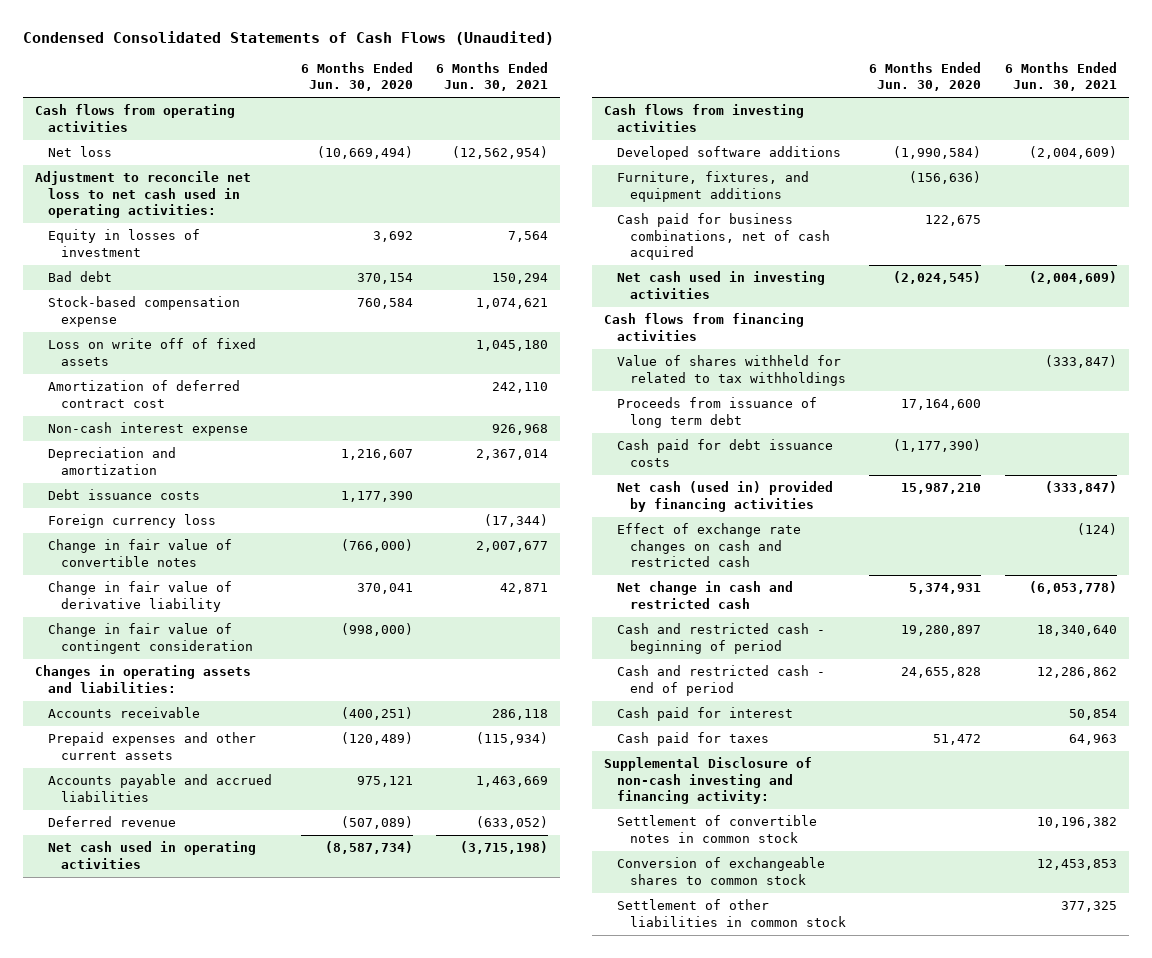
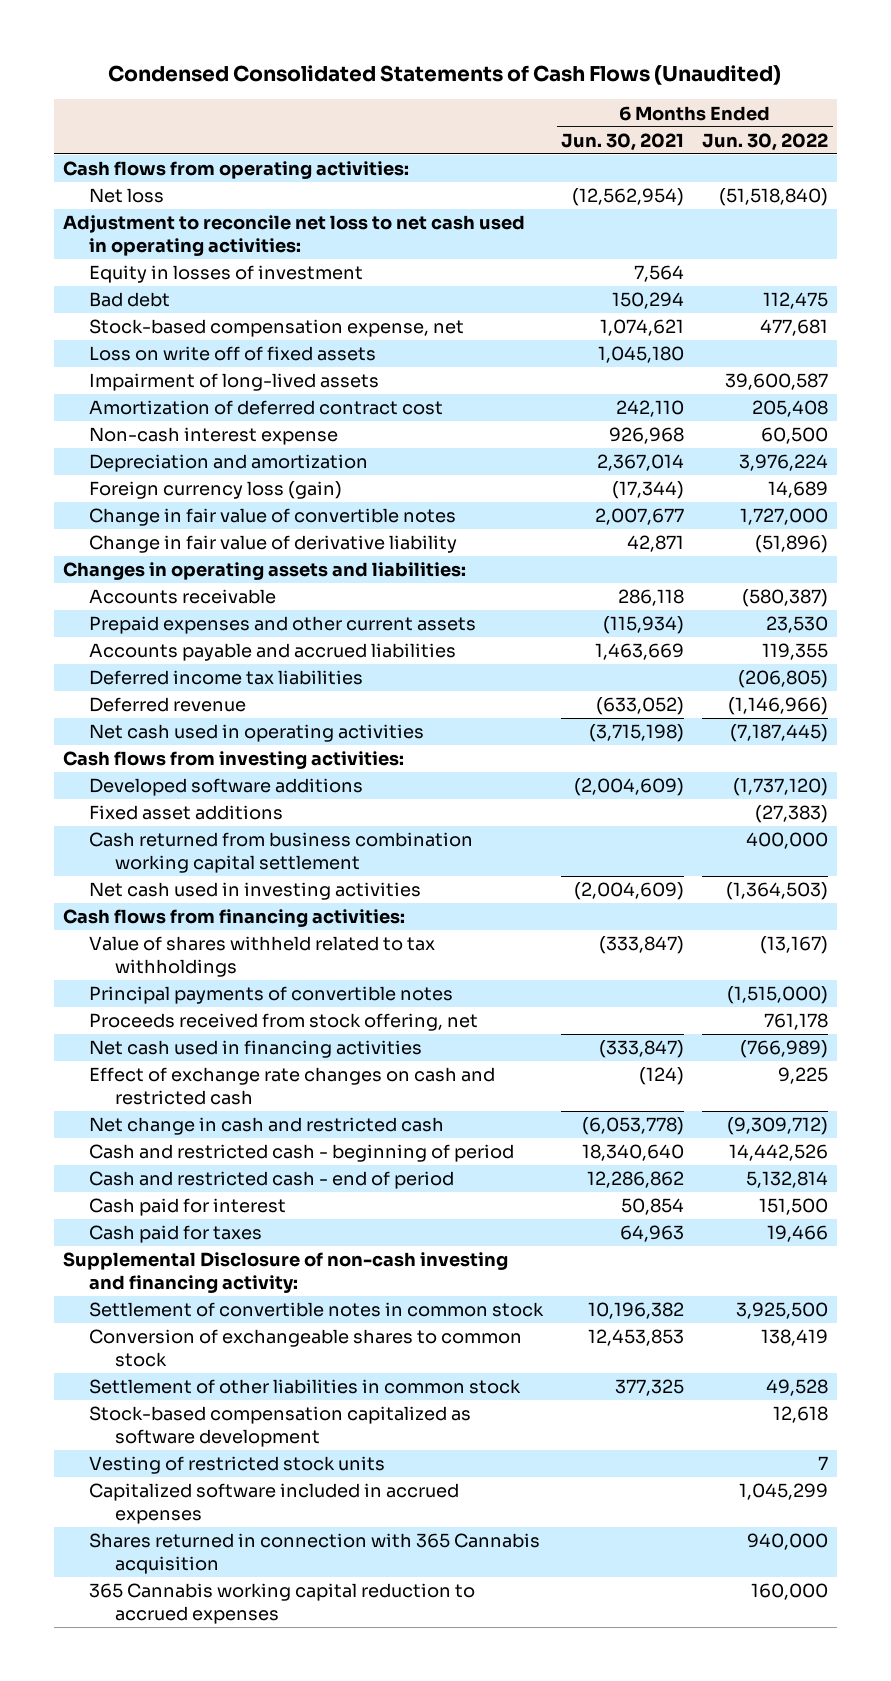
[300,62,413,92] 6 Months Ended Jun. 30, 2020 -> none
none -> [702,132,829,151] Jun. 30, 2022
[35,104,236,132] Cash flows from operating activities -> [62,161,409,180] Cash flows from operating activities:
[48,296,241,327] Stock-based compensation expense -> [88,319,464,338] Stock-based compensation expense, net
none -> [88,373,379,392] Impairment of long-lived assets
[48,489,201,501] Debt issuance costs -> none
[48,514,217,529] Foreign currency loss -> [88,481,342,500] Foreign currency loss (gain)
[48,623,254,654] Change in fair value of contingent consideration -> none
none -> [88,670,363,686] Deferred income tax liabilities
[603,104,804,132] Cash flows from investing activities -> [62,751,404,770] Cash flows from investing activities:
[616,171,809,202] Furniture, fixtures, and equipment additions -> none
none -> [88,805,283,821] Fixed asset additions
[616,213,830,261] Cash paid for business combinations, net of cash acquired -> [88,832,473,874] Cash returned from business combination working capital settlement
[616,397,817,428] Proceeds from issuance of long term debt -> none
[616,439,833,467] Cash paid for debt issuance costs -> none
[603,313,804,341] Cash flows from financing activities -> [62,909,405,928] Cash flows from financing activities:
[616,355,846,386] Value of shares withheld for related to tax withholdings -> [88,936,435,978] Value of shares withheld related to tax withholdings
none -> [88,986,453,1005] Principal payments of convertible notes
none -> [88,1013,478,1032] Proceeds received from stock offering, net
[616,481,833,512] Net cash (used in) provided by financing activities -> [88,1040,422,1059] Net cash used in financing activities
none -> [88,1406,471,1448] Stock-based compensation capitalized as software development
none -> [88,1456,385,1475] Vesting of restricted stock units
none -> [88,1483,459,1525] Capitalized software included in accrued expenses
none -> [88,1533,540,1575] Shares returned in connection with 365 Cannabis acquisition
none -> [88,1583,475,1625] 365 Cannabis working capital reduction to accrued expenses

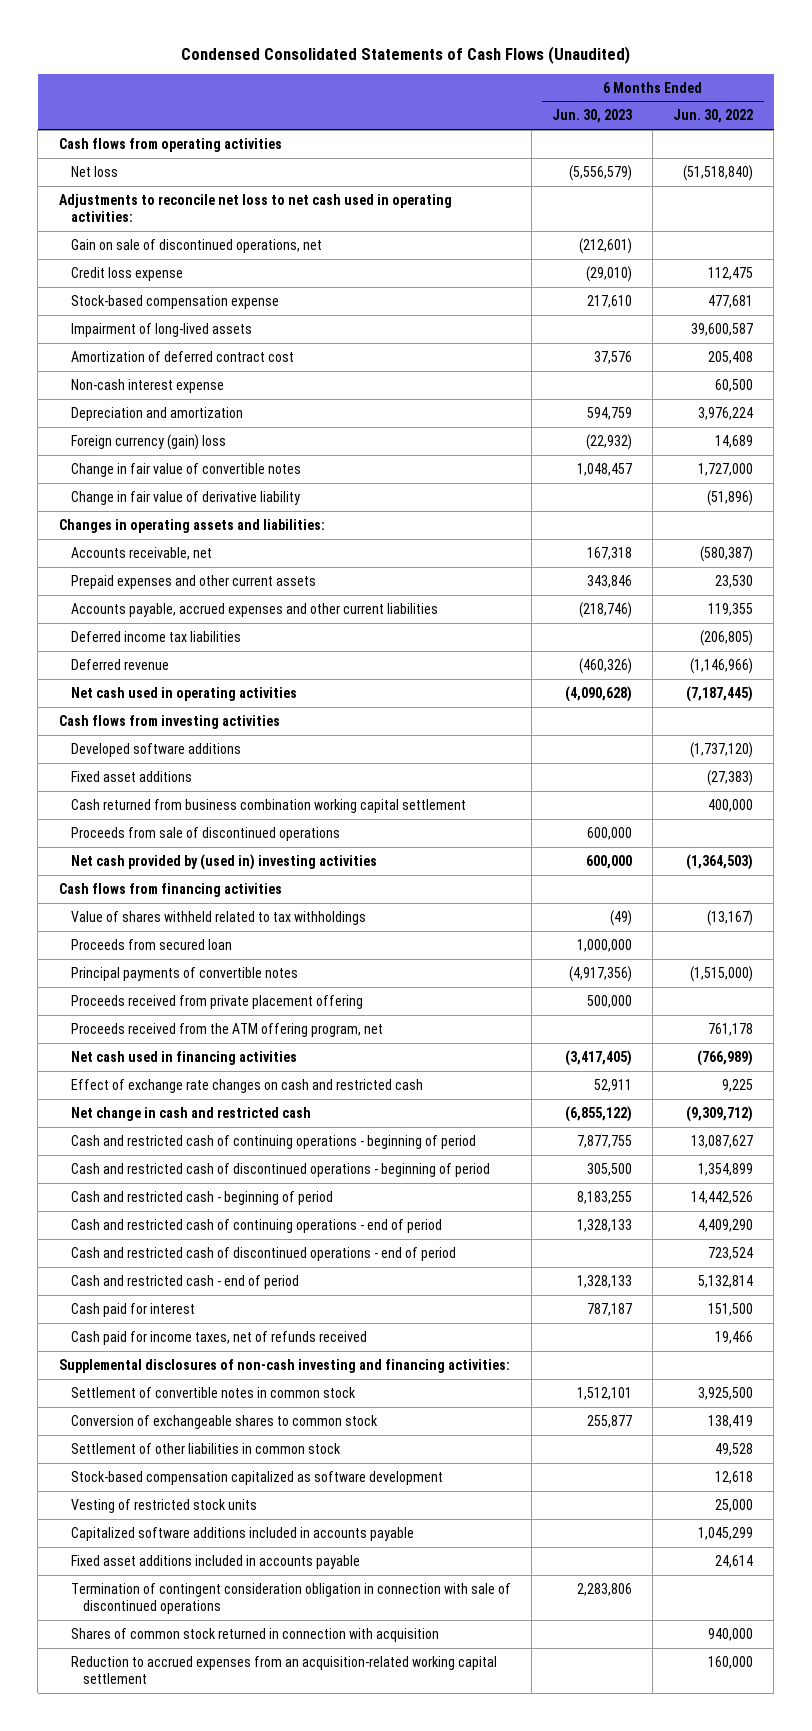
[561,132,685,151] Jun. 30, 2021 -> none
none -> [552,109,633,124] Jun. 30, 2023
[62,161,409,180] Cash flows from operating activities: -> [58,137,282,152] Cash flows from operating activities
[88,265,363,284] Equity in losses of investment -> none
[88,346,376,362] Loss on write off of fixed assets -> none
[62,215,525,257] Adjustment to reconcile net loss to net cash used in operating activities: -> [58,193,452,222] Adjustments to reconcile net loss to net cash used in operating activities:
none -> [70,238,322,253] Gain on sale of discontinued operations, net
[88,292,170,308] Bad debt -> [70,266,183,281] Credit loss expense
[88,319,464,338] Stock-based compensation expense, net -> [70,294,279,309] Stock-based compensation expense
[88,481,342,500] Foreign currency loss (gain) -> [70,433,226,450] Foreign currency (gain) loss
[88,589,276,605] Accounts receivable -> [70,546,212,560] Accounts receivable, net
[88,643,456,662] Accounts payable and accrued liabilities -> [70,602,438,617] Accounts payable, accrued expenses and other current liabilities
[62,751,404,770] Cash flows from investing activities: -> [58,714,280,729] Cash flows from investing activities
none -> [70,826,340,841] Proceeds from sale of discontinued operations
[88,882,421,901] Net cash used in investing activities -> [70,853,377,870] Net cash provided by (used in) investing activities
[62,909,405,928] Cash flows from financing activities: -> [58,882,282,897] Cash flows from financing activities
none -> [70,938,232,950] Proceeds from secured loan
none -> [70,994,363,1009] Proceeds received from private placement offering
[88,1013,478,1032] Proceeds received from stock offering, net -> [70,1022,383,1037] Proceeds received from the ATM offering program, net
none -> [70,1134,476,1149] Cash and restricted cash of continuing operations - beginning of period
none -> [70,1162,490,1177] Cash and restricted cash of discontinued operations - beginning of period
none -> [70,1218,442,1233] Cash and restricted cash of continuing operations - end of period
none -> [70,1246,456,1261] Cash and restricted cash of discontinued operations - end of period
[88,1225,262,1244] Cash paid for taxes -> [70,1330,367,1345] Cash paid for income taxes, net of refunds received
[62,1252,508,1294] Supplemental Disclosure of non-cash investing and financing activity: -> [58,1358,510,1373] Supplemental disclosures of non-cash investing and financing activities:
[818,1456,829,1471] 7 -> [715,1498,754,1512] 25,000
[88,1483,459,1525] Capitalized software included in accrued expenses -> [70,1526,414,1541] Capitalized software additions included in accounts payable
none -> [70,1554,360,1569] Fixed asset additions included in accounts payable
none -> [70,1582,511,1614] Termination of contingent consideration obligation in connection with sale of discontinued operations
[88,1533,540,1575] Shares returned in connection with 365 Cannabis acquisition -> [70,1627,439,1642] Shares of common stock returned in connection with acquisition
[88,1583,475,1625] 365 Cannabis working capital reduction to accrued expenses -> [70,1655,497,1684] Reduction to accrued expenses from an acquisition-related working capital settlement

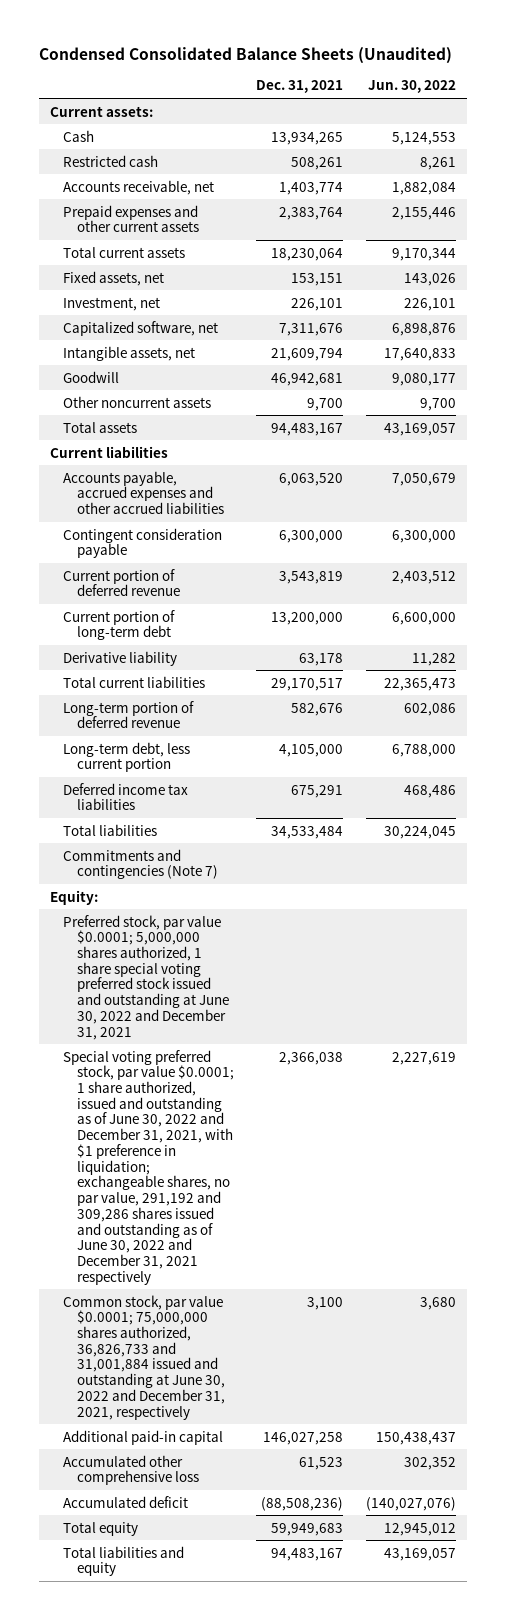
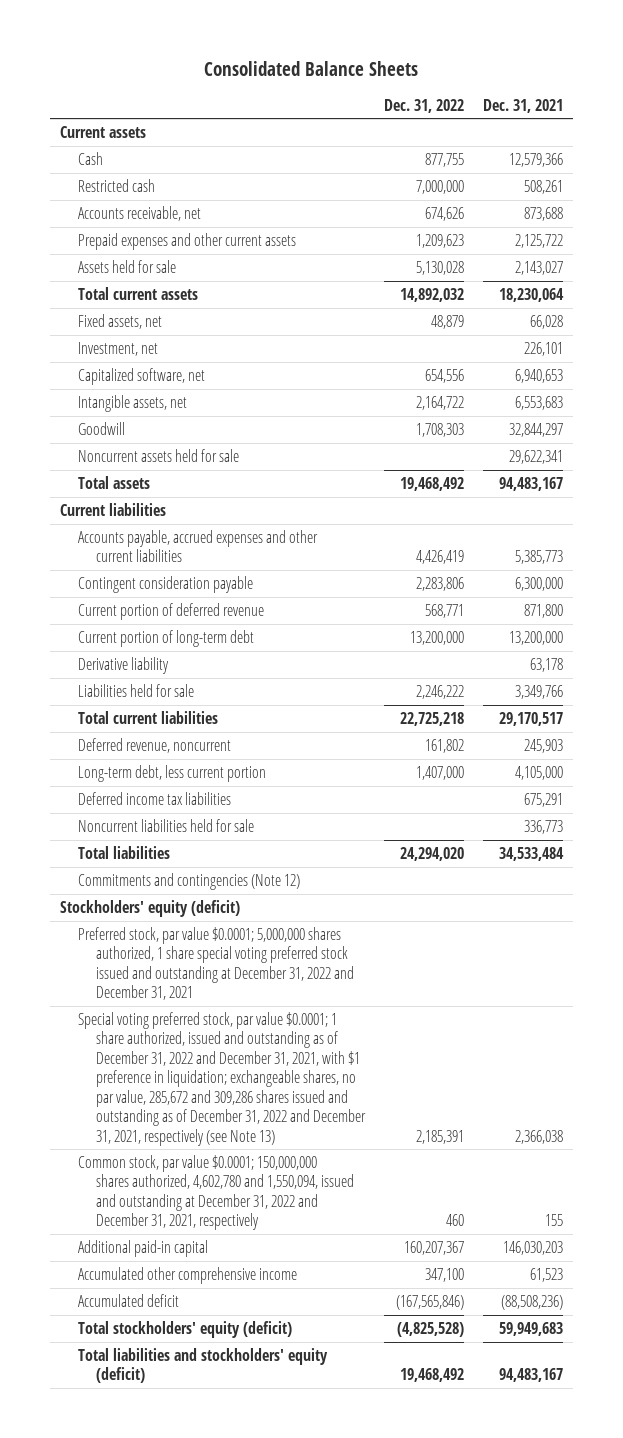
[38,46,452,64] Condensed Consolidated Balance Sheets (Unaudited) -> [204,60,419,76] Consolidated Balance Sheets
[368,80,457,94] Jun. 30, 2022 -> none
none -> [384,98,465,113] Dec. 31, 2022
[49,105,153,117] Current assets: -> [59,126,146,139] Current assets
[271,131,344,145] 13,934,265 -> [509,153,564,168] 12,579,366
[279,181,344,195] 1,403,774 -> [524,207,564,222] 873,688
[279,206,344,220] 2,383,764 -> [515,234,564,249] 2,125,722
none -> [78,260,177,274] Assets held for sale
[291,272,344,286] 153,151 -> [530,315,564,330] 66,028
[63,395,212,408] Other noncurrent assets -> none
[279,322,344,336] 7,311,676 -> [515,369,564,384] 6,940,653
[271,347,344,361] 21,609,794 -> [515,396,564,411] 6,553,683
[271,372,344,386] 46,942,681 -> [509,423,564,438] 32,844,297
none -> [78,449,240,463] Noncurrent assets held for sale
[63,470,224,514] Accounts payable, accrued expenses and other accrued liabilities -> [78,530,319,563] Accounts payable, accrued expenses and other current liabilities
[279,472,344,486] 6,063,520 -> [515,550,564,565] 5,385,773
[279,570,344,584] 3,543,819 -> [524,604,564,619] 871,800
none -> [78,684,195,698] Liabilities held for sale
[63,700,195,729] Long-term portion of deferred revenue -> [78,738,232,754] Deferred revenue, noncurrent
[291,702,344,716] 582,676 -> [524,739,564,754] 245,903
none -> [78,819,255,833] Noncurrent liabilities held for sale
[63,848,218,880] Commitments and contingencies (Note 7) -> [78,873,301,891] Commitments and contingencies (Note 12)
[49,889,98,905] Equity: -> [59,900,240,918] Stockholders' equity (deficit)
[63,914,229,1040] Preferred stock, par value $0.0001; 5,000,000 shares authorized, 1 share special voting preferred stock issued and outstanding at June 30, 2022 and December 31, 2021 -> [78,927,355,1001] Preferred stock, par value $0.0001; 5,000,000 shares authorized, 1 share special voting preferred stock issued and outstanding at December 31, 2022 and December 31, 2021
[63,1049,234,1285] Special voting preferred stock, par value $0.0001; 1 share authorized, issued and outstanding as of June 30, 2022 and December 31, 2021, with $1 preference in liquidation; exchangeable shares, no par value, 291,192 and 309,286 shares issued and outstanding as of June 30, 2022 and December 31, 2021 respectively -> [78,1012,367,1146] Special voting preferred stock, par value $0.0001; 1 share authorized, issued and outstanding as of December 31, 2022 and December 31, 2021, with $1 preference in liquidation; exchangeable shares, no par value, 285,672 and 309,286 shares issued and outstanding as of December 31, 2022 and December 31, 2021, respectively (see Note 13)
[63,1294,225,1420] Common stock, par value $0.0001; 75,000,000 shares authorized, 36,826,733 and 31,001,884 issued and outstanding at June 30, 2022 and December 31, 2021, respectively -> [78,1155,355,1231] Common stock, par value $0.0001; 150,000,000 shares authorized, 4,602,780 and 1,550,094, issued and outstanding at December 31, 2022 and December 31, 2021, respectively
[307,1296,344,1310] 3,100 -> [545,1214,564,1227] 155
[263,1431,344,1445] 146,027,258 -> [503,1241,564,1256] 146,030,203
[63,1454,199,1486] Accumulated other comprehensive loss -> [78,1267,298,1285] Accumulated other comprehensive income
[63,1521,139,1536] Total equity -> [78,1321,293,1339] Total stockholders' equity (deficit)
[63,1545,185,1577] Total liabilities and equity -> [78,1348,329,1384] Total liabilities and stockholders' equity (deficit)

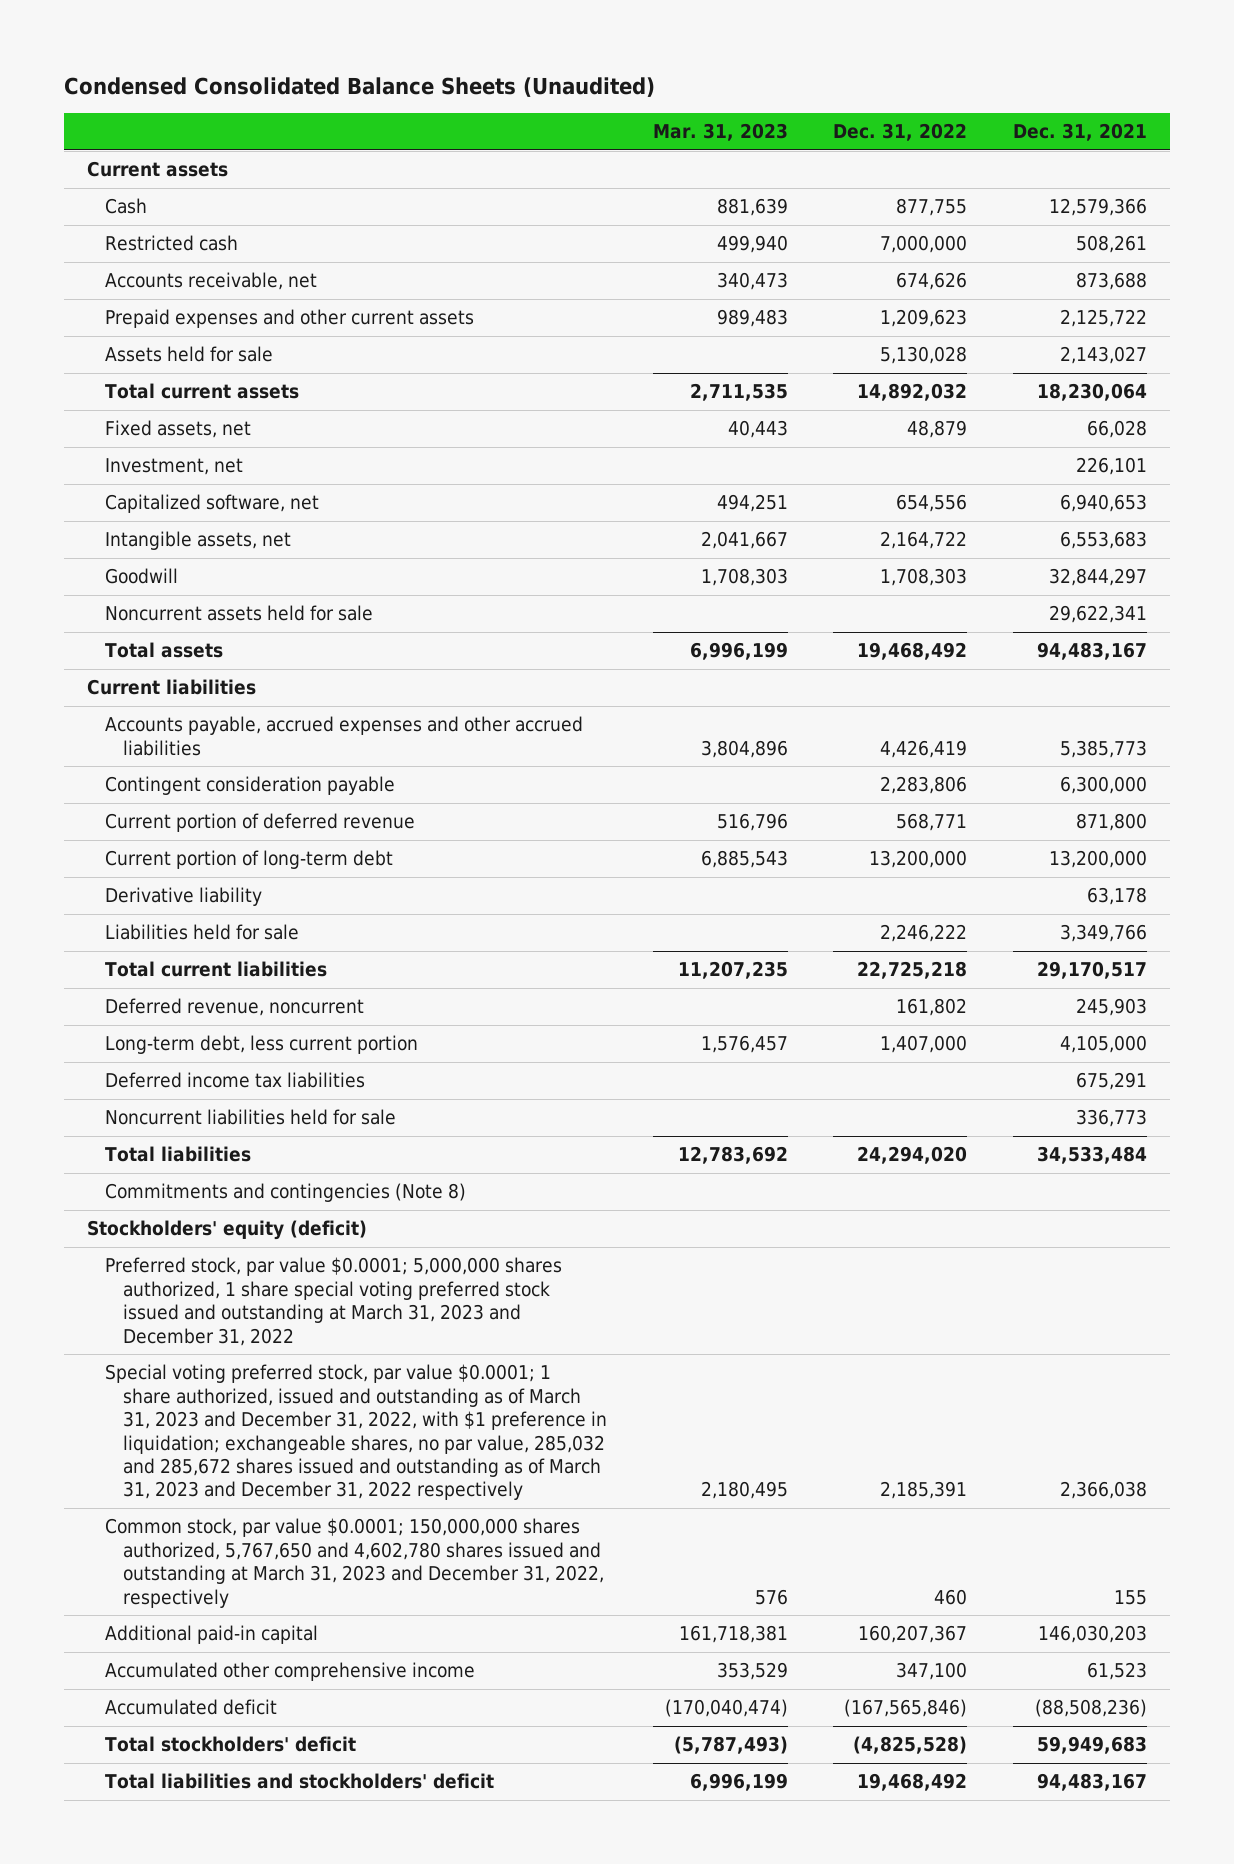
[204,60,419,76] Consolidated Balance Sheets -> [63,76,655,97] Condensed Consolidated Balance Sheets (Unaudited)
none -> [652,123,788,142] Mar. 31, 2023
[78,530,319,563] Accounts payable, accrued expenses and other current liabilities -> [104,716,583,756] Accounts payable, accrued expenses and other accrued liabilities
[78,873,301,891] Commitments and contingencies (Note 12) -> [104,1183,466,1203] Commitments and contingencies (Note 8)
[78,927,355,1001] Preferred stock, par value $0.0001; 5,000,000 shares authorized, 1 share special voting preferred stock issued and outstanding at December 31, 2022 and December 31, 2021 -> [104,1257,562,1346] Preferred stock, par value $0.0001; 5,000,000 shares authorized, 1 share special voting preferred stock issued and outstanding at March 31, 2023 and December 31, 2022
[78,1012,367,1146] Special voting preferred stock, par value $0.0001; 1 share authorized, issued and outstanding as of December 31, 2022 and December 31, 2021, with $1 preference in liquidation; exchangeable shares, no par value, 285,672 and 309,286 shares issued and outstanding as of December 31, 2022 and December 31, 2021, respectively (see Note 13) -> [104,1364,607,1501] Special voting preferred stock, par value $0.0001; 1 share authorized, issued and outstanding as of March 31, 2023 and December 31, 2022, with $1 preference in liquidation; exchangeable shares, no par value, 285,032 and 285,672 shares issued and outstanding as of March 31, 2023 and December 31, 2022 respectively
[78,1155,355,1231] Common stock, par value $0.0001; 150,000,000 shares authorized, 4,602,780 and 1,550,094, issued and outstanding at December 31, 2022 and December 31, 2021, respectively -> [104,1518,604,1608] Common stock, par value $0.0001; 150,000,000 shares authorized, 5,767,650 and 4,602,780 shares issued and outstanding at March 31, 2023 and December 31, 2022, respectively
[78,1321,293,1339] Total stockholders' equity (deficit) -> [104,1736,356,1753] Total stockholders' deficit
[78,1348,329,1384] Total liabilities and stockholders' equity (deficit) -> [104,1773,494,1790] Total liabilities and stockholders' deficit

